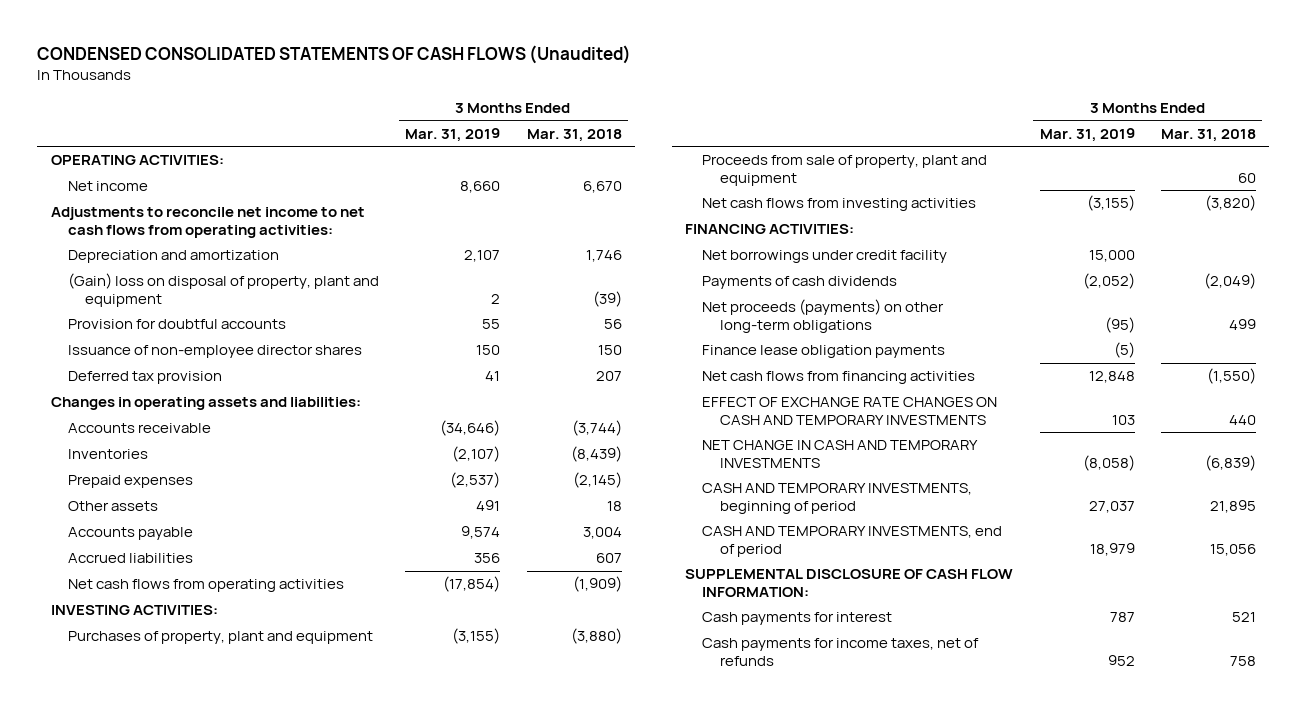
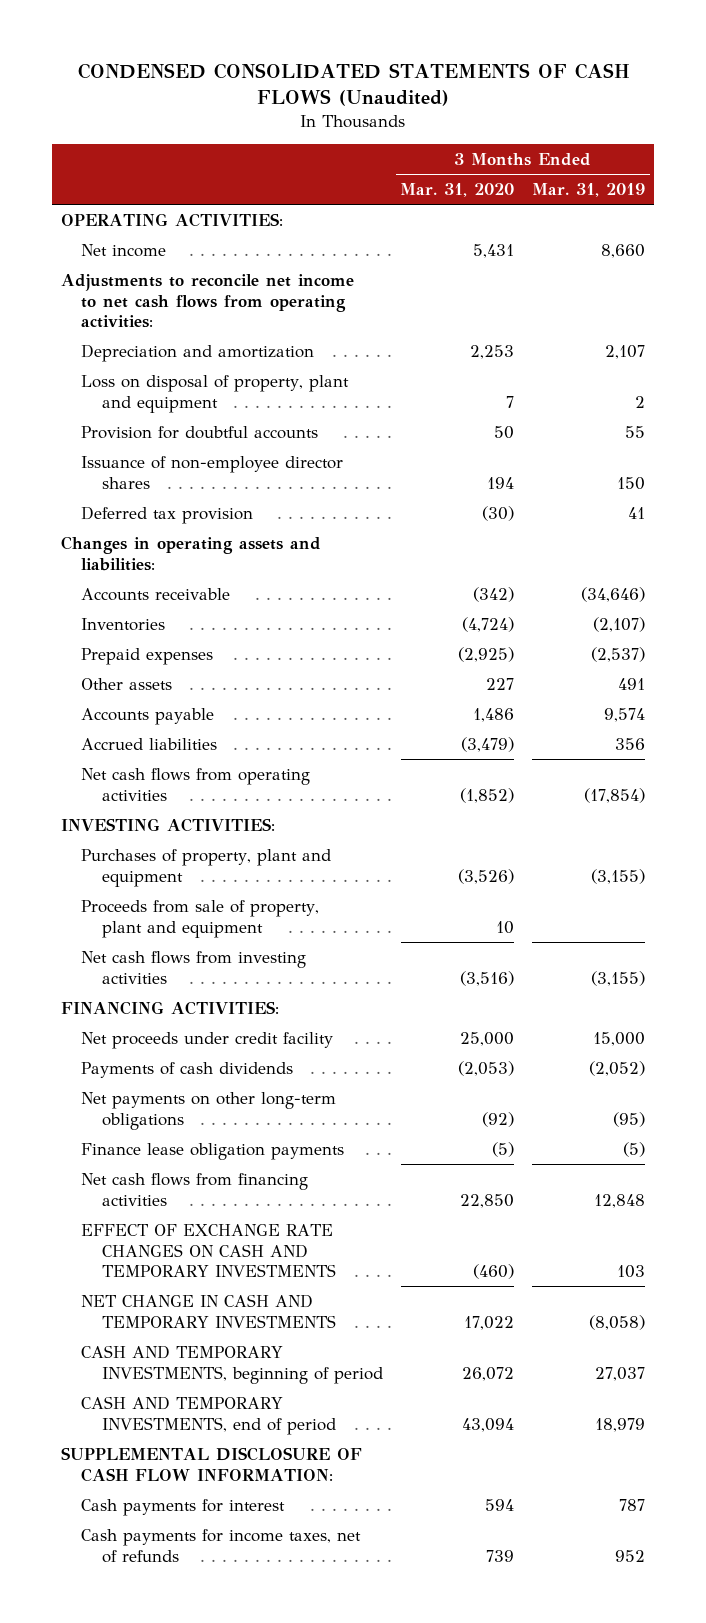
[526,128,622,142] Mar. 31, 2018 -> none
none -> [400,183,515,198] Mar. 31, 2020
[68,273,380,307] (Gain) loss on disposal of property, plant and equipment -> [81,374,350,413] Loss on disposal of property, plant and equipment
[702,250,948,264] Net borrowings under credit facility -> [81,1031,334,1049] Net proceeds under credit facility
[702,299,945,333] Net proceeds (payments) on other long-term obligations -> [81,1091,337,1130] Net payments on other long-term obligations

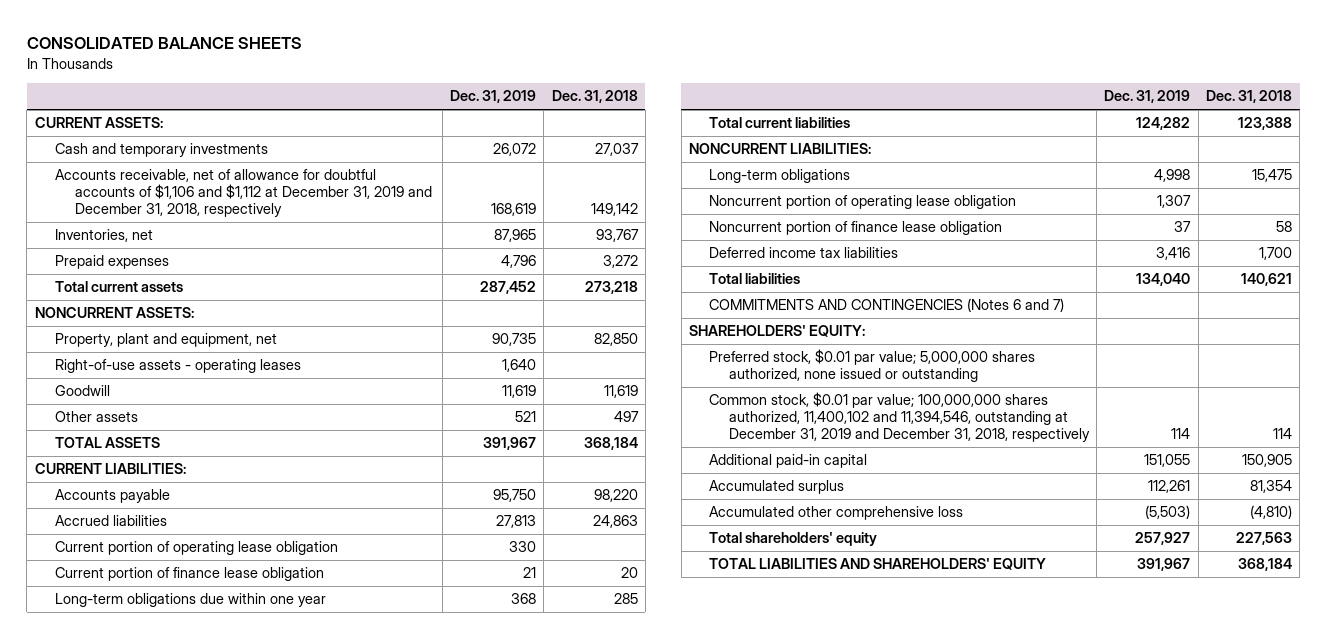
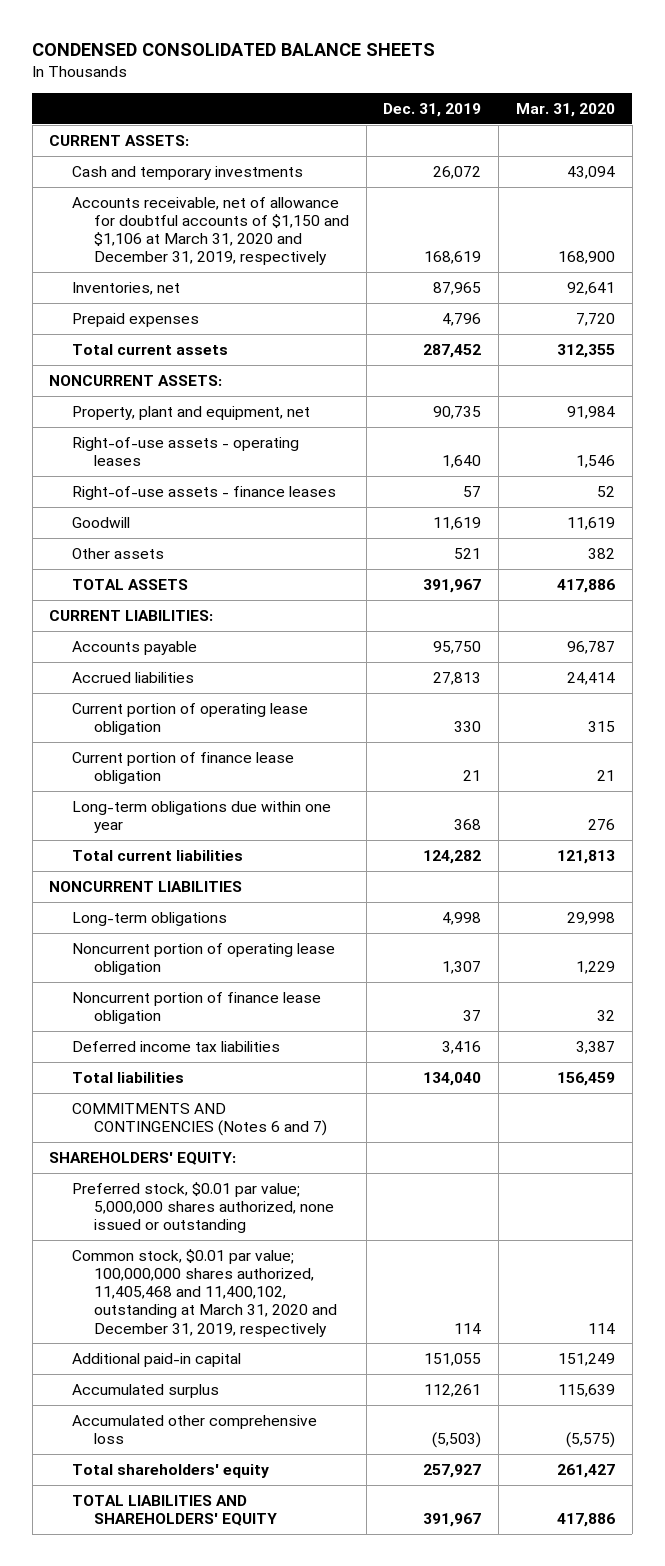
[26,37,302,50] CONSOLIDATED BALANCE SHEETS -> [32,43,436,57] CONDENSED CONSOLIDATED BALANCE SHEETS
[551,90,638,104] Dec. 31, 2018 -> none
none -> [516,102,616,117] Mar. 31, 2020
[54,169,432,217] Accounts receivable, net of allowance for doubtful accounts of $1,106 and $1,112 at December 31, 2019 and December 31, 2018, respectively -> [71,196,349,266] Accounts receivable, net of allowance for doubtful accounts of $1,150 and $1,106 at March 31, 2020 and December 31, 2019, respectively
none -> [71,485,336,500] Right-of-use assets - finance leases
[689,143,872,155] NONCURRENT LIABILITIES: -> [49,880,243,892] NONCURRENT LIABILITIES
[708,392,1090,442] Common stock, $0.01 par value; 100,000,000 shares authorized, 11,400,102 and 11,394,546, outstanding at December 31, 2019 and December 31, 2018, respectively -> [71,1248,337,1337] Common stock, $0.01 par value; 100,000,000 shares authorized, 11,405,468 and 11,400,102, outstanding at March 31, 2020 and December 31, 2019, respectively

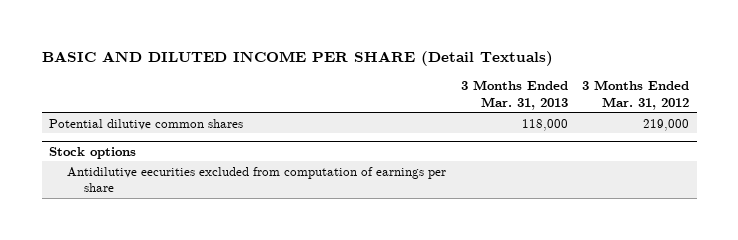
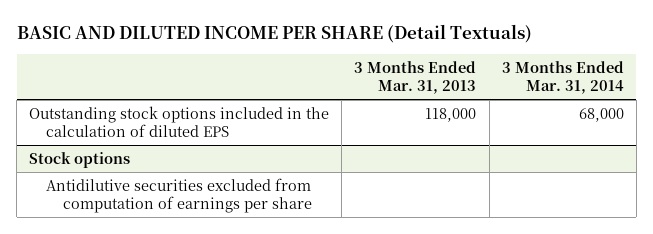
[582,80,690,110] 3 Months Ended Mar. 31, 2012 -> none
none -> [501,60,624,95] 3 Months Ended Mar. 31, 2014
[49,118,244,130] Potential dilutive common shares -> [29,105,330,138] Outstanding stock options included in the calculation of diluted EPS
[66,166,446,193] Antidilutive eecurities excluded from computation of earnings per share -> [46,177,312,214] Antidilutive securities excluded from computation of earnings per share

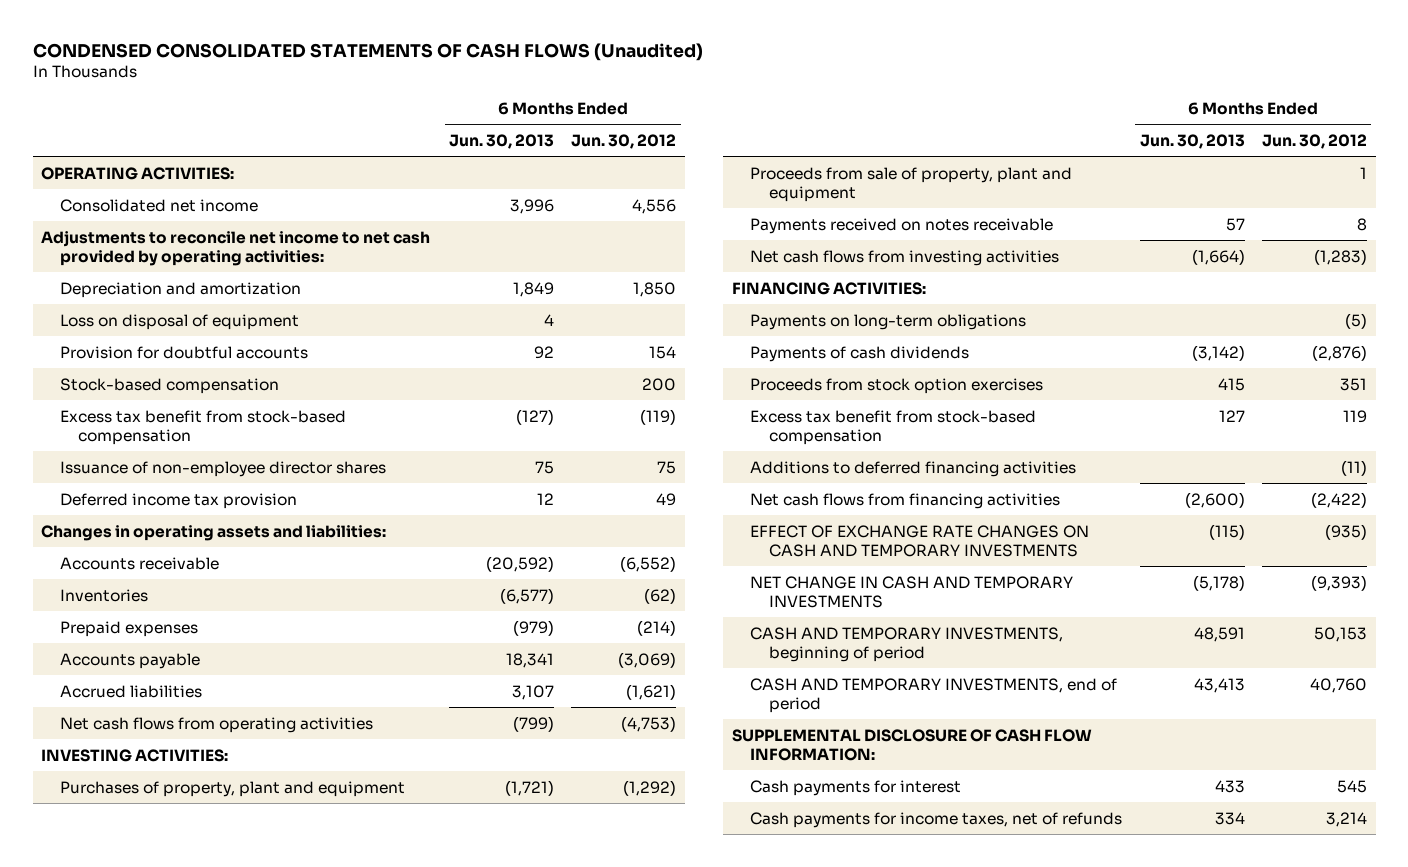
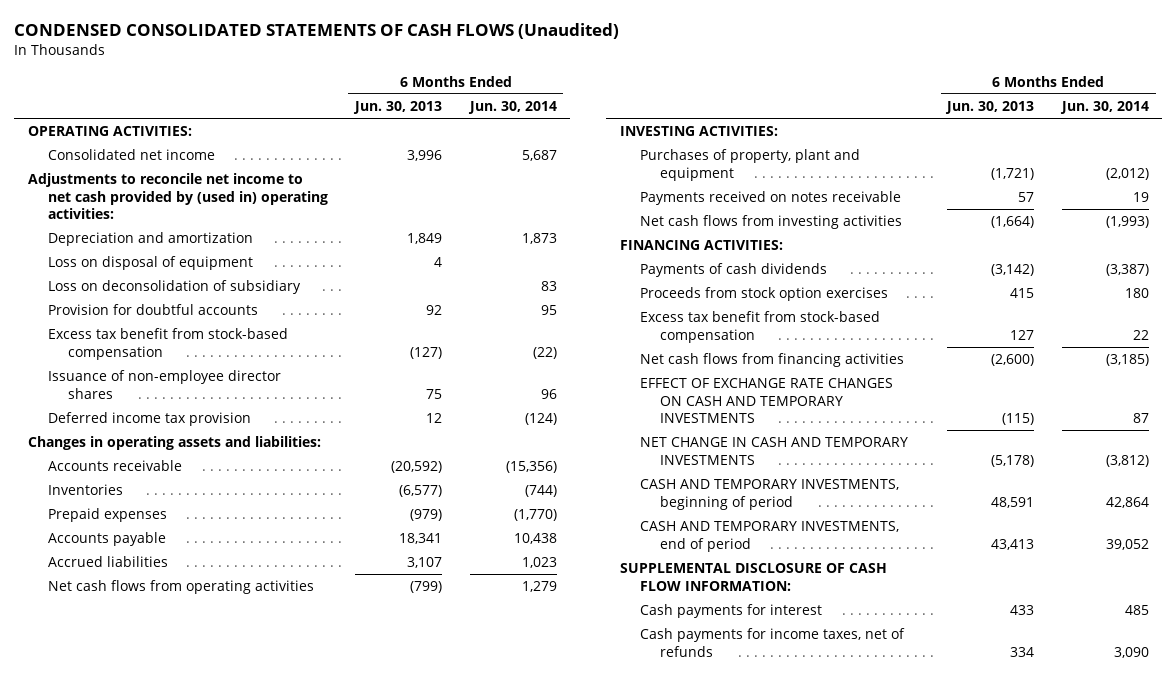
[571,133,677,149] Jun. 30, 2012 -> none
none -> [467,101,557,115] Jun. 30, 2014
[41,230,431,267] Adjustments to reconcile net income to net cash provided by operating activities: -> [27,173,328,220] Adjustments to reconcile net income to net cash provided by (used in) operating activities:
none -> [47,280,301,295] Loss on deconsolidation of subsidiary
[59,377,279,394] Stock-based compensation -> none
[750,166,1073,203] Proceeds from sale of property, plant and equipment -> none
[750,313,1027,330] Payments on long-term obligations -> none
[750,460,1077,477] Additions to deferred financing activities -> none

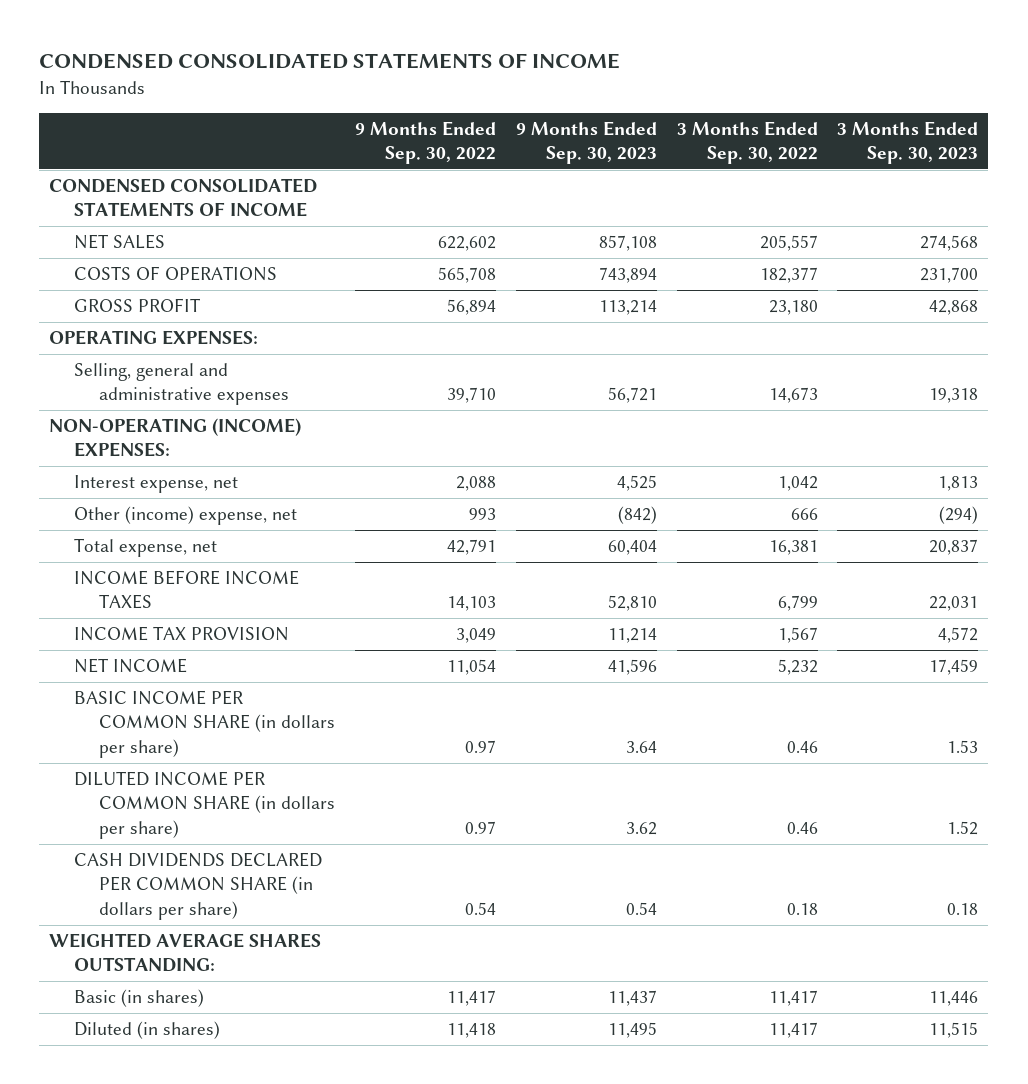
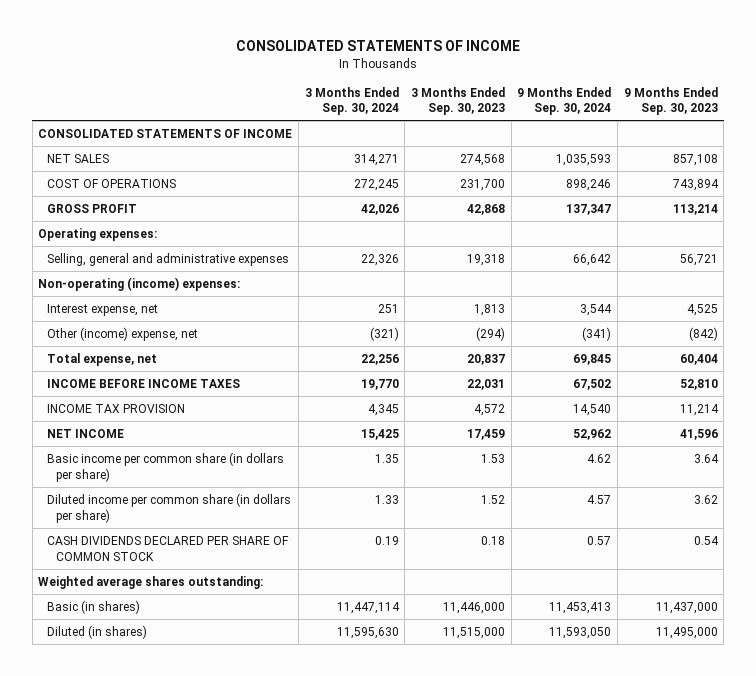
[39,53,621,70] CONDENSED CONSOLIDATED STATEMENTS OF INCOME -> [236,40,521,52] CONSOLIDATED STATEMENTS OF INCOME
[354,120,496,164] 9 Months Ended Sep. 30, 2022 -> none
[676,120,818,164] 3 Months Ended Sep. 30, 2022 -> none
none -> [304,86,399,116] 3 Months Ended Sep. 30, 2024
none -> [517,86,612,116] 9 Months Ended Sep. 30, 2024
[49,178,318,218] CONDENSED CONSOLIDATED STATEMENTS OF INCOME -> [38,128,293,138] CONSOLIDATED STATEMENTS OF INCOME
[74,266,278,282] COSTS OF OPERATIONS -> [46,178,176,188] COST OF OPERATIONS
[49,330,259,346] OPERATING EXPENSES: -> [38,227,158,241] Operating expenses:
[49,418,302,458] NON-OPERATING (INCOME) EXPENSES: -> [38,276,241,291] Non-operating (income) expenses:
[74,690,335,758] BASIC INCOME PER COMMON SHARE (in dollars per share) -> [46,451,284,482] Basic income per common share (in dollars per share)
[74,771,335,839] DILUTED INCOME PER COMMON SHARE (in dollars per share) -> [46,492,291,523] Diluted income per common share (in dollars per share)
[74,852,323,920] CASH DIVIDENDS DECLARED PER COMMON SHARE (in dollars per share) -> [46,535,289,561] CASH DIVIDENDS DECLARED PER SHARE OF COMMON STOCK
[49,933,322,973] WEIGHTED AVERAGE SHARES OUTSTANDING: -> [38,575,264,589] Weighted average shares outstanding:
[607,990,657,1007] 11,437 -> [655,601,718,614] 11,437,000
[929,991,979,1007] 11,446 -> [443,601,506,614] 11,446,000
[607,1022,657,1039] 11,495 -> [655,626,718,639] 11,495,000
[929,1022,979,1039] 11,515 -> [443,626,506,639] 11,515,000

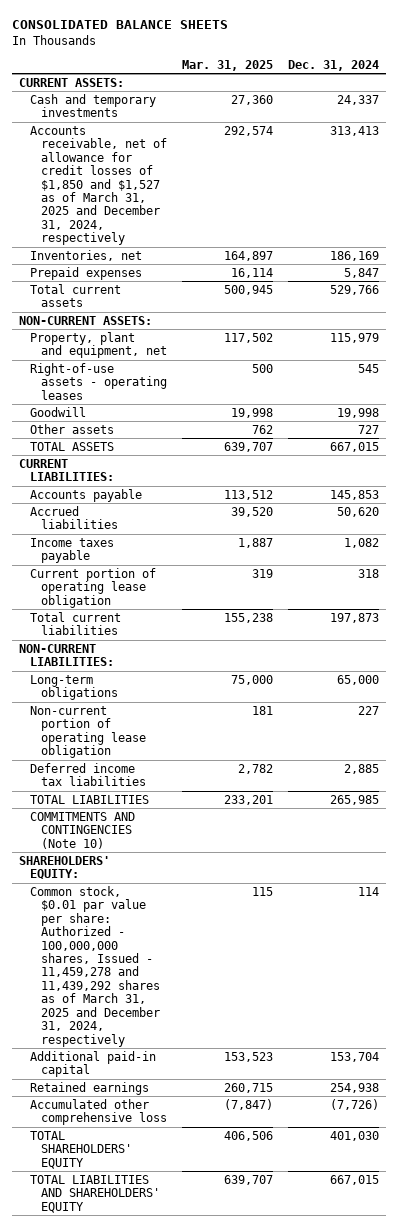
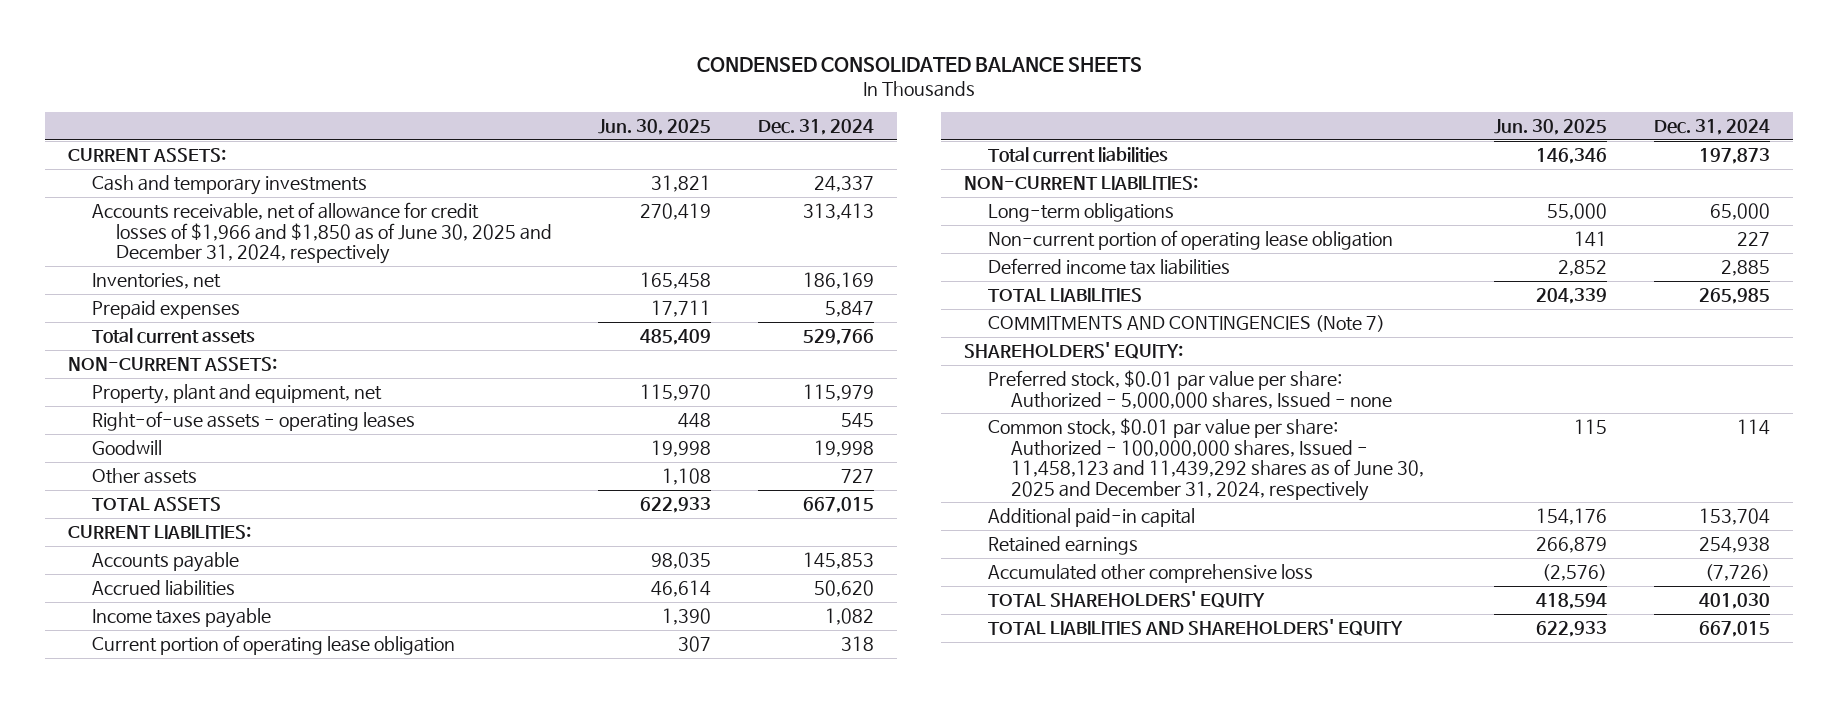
[11,20,228,30] CONSOLIDATED BALANCE SHEETS -> [696,56,1142,72] CONDENSED CONSOLIDATED BALANCE SHEETS
[181,59,273,71] Mar. 31, 2025 -> none
none -> [598,119,712,136] Jun. 30, 2025
[30,125,167,246] Accounts receivable, net of allowance for credit losses of $1,850 and $1,527 as of March 31, 2025 and December 31, 2024, respectively -> [91,202,552,265] Accounts receivable, net of allowance for credit losses of $1,966 and $1,850 as of June 30, 2025 and December 31, 2024, respectively
[30,811,136,849] COMMITMENTS AND CONTINGENCIES (Note 10) -> [987,315,1385,333] COMMITMENTS AND CONTINGENCIES (Note 7)
none -> [987,370,1393,409] Preferred stock, $0.01 par value per share: Authorized - 5,000,000 shares, Issued - none
[30,885,160,1047] Common stock, $0.01 par value per share: Authorized - 100,000,000 shares, Issued - 11,459,278 and 11,439,292 shares as of March 31, 2025 and December 31, 2024, respectively -> [987,418,1425,501] Common stock, $0.01 par value per share: Authorized - 100,000,000 shares, Issued - 11,458,123 and 11,439,292 shares as of June 30, 2025 and December 31, 2024, respectively

